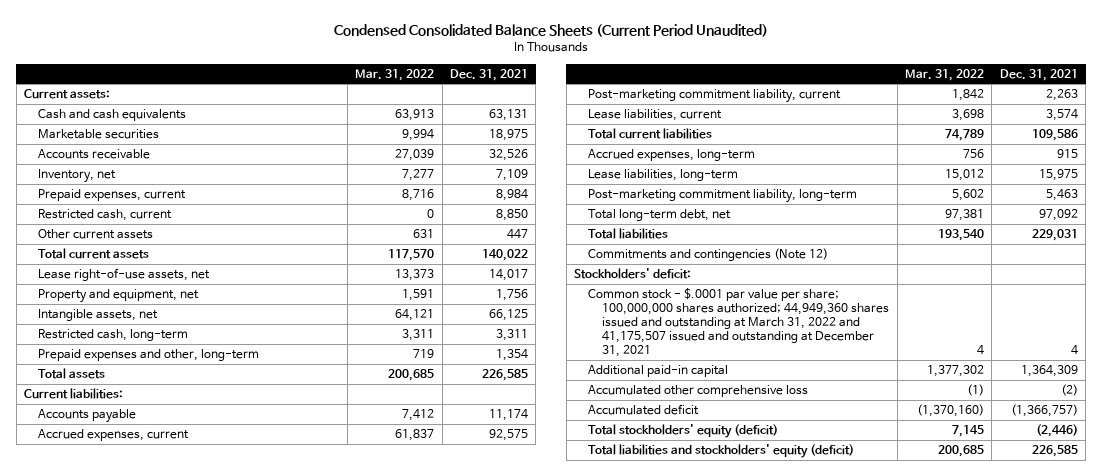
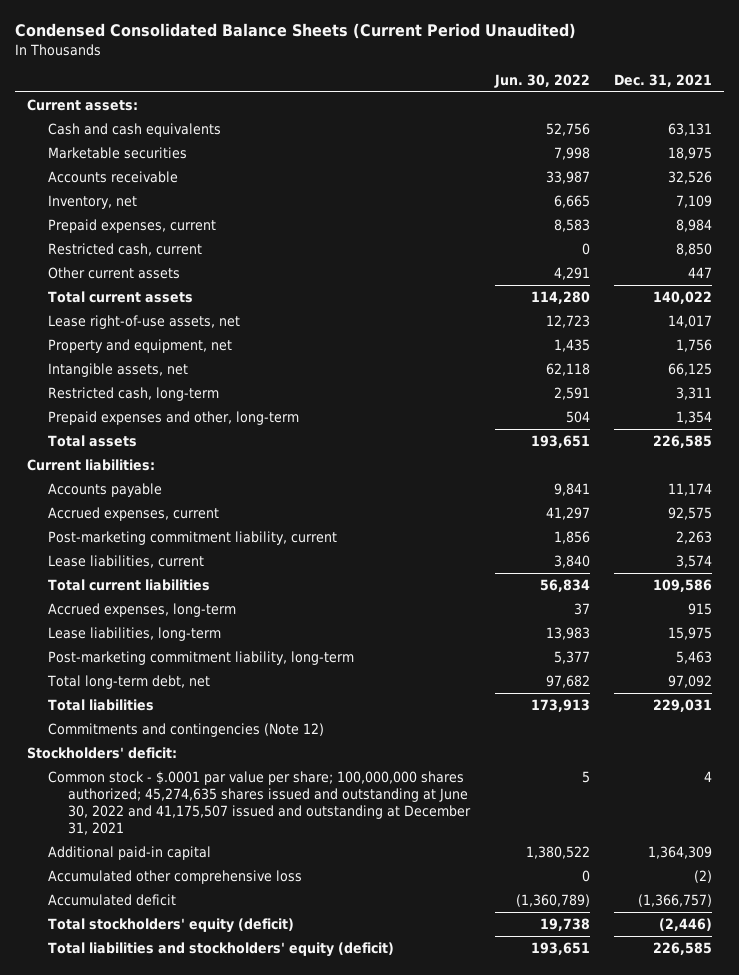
[355,68,435,81] Mar. 31, 2022 -> none
none -> [493,74,590,89] Jun. 30, 2022
[588,288,890,358] Common stock - $.0001 par value per share; 100,000,000 shares authorized; 44,949,360 shares issued and outstanding at March 31, 2022 and 41,175,507 issued and outstanding at December 31, 2021 -> [47,770,472,836] Common stock - $.0001 par value per share; 100,000,000 shares authorized; 45,274,635 shares issued and outstanding at June 30, 2022 and 41,175,507 issued and outstanding at December 31, 2021

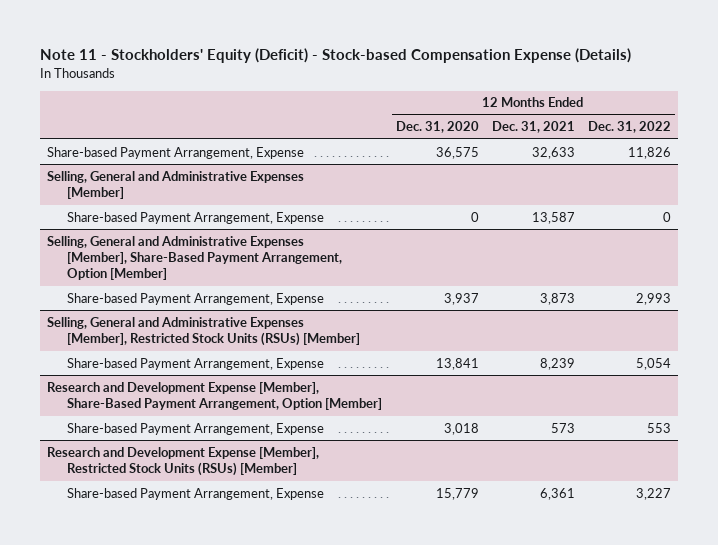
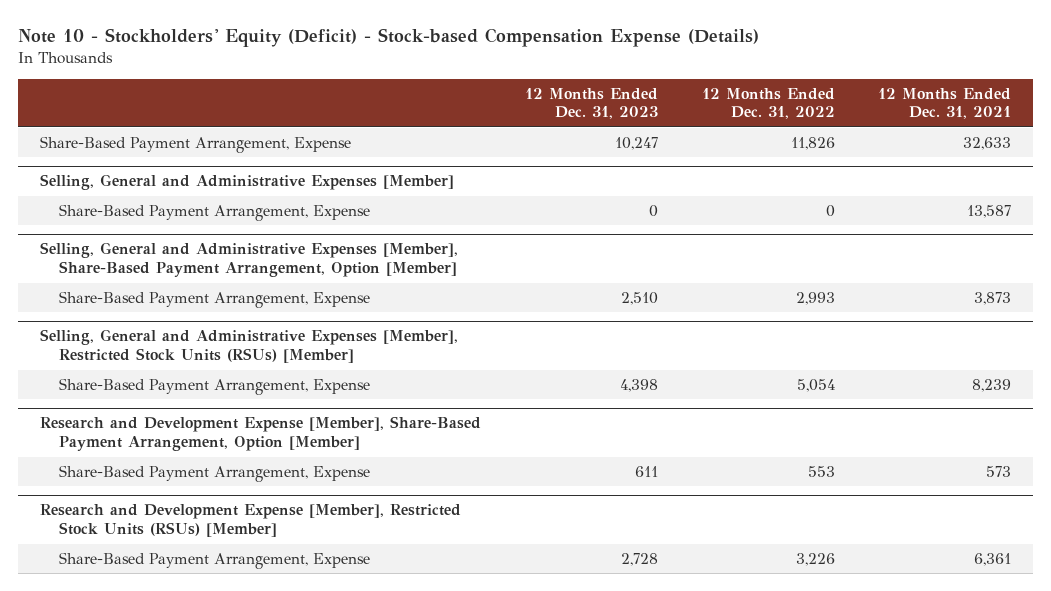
[40,48,632,64] Note 11 - Stockholders' Equity (Deficit) - Stock-based Compensation Expense (Details) -> [18,28,760,48] Note 10 - Stockholders' Equity (Deficit) - Stock-based Compensation Expense (Details)
[395,121,479,134] Dec. 31, 2020 -> none
none -> [524,87,658,120] 12 Months Ended Dec. 31, 2023
[47,146,305,159] Share-based Payment Arrangement, Expense -> [39,135,351,153] Share-Based Payment Arrangement, Expense
[67,211,325,224] Share-based Payment Arrangement, Expense -> [58,203,370,221] Share-Based Payment Arrangement, Expense
[67,292,325,305] Share-based Payment Arrangement, Expense -> [58,290,370,308] Share-Based Payment Arrangement, Expense
[67,357,325,370] Share-based Payment Arrangement, Expense -> [58,377,370,395] Share-Based Payment Arrangement, Expense
[67,422,325,435] Share-based Payment Arrangement, Expense -> [58,464,370,482] Share-Based Payment Arrangement, Expense
[67,487,325,500] Share-based Payment Arrangement, Expense -> [58,551,370,569] Share-Based Payment Arrangement, Expense
[636,487,672,500] 3,227 -> [795,552,835,566] 3,226

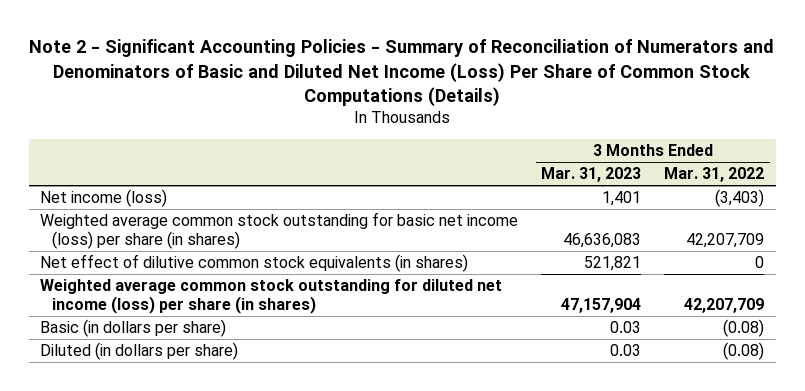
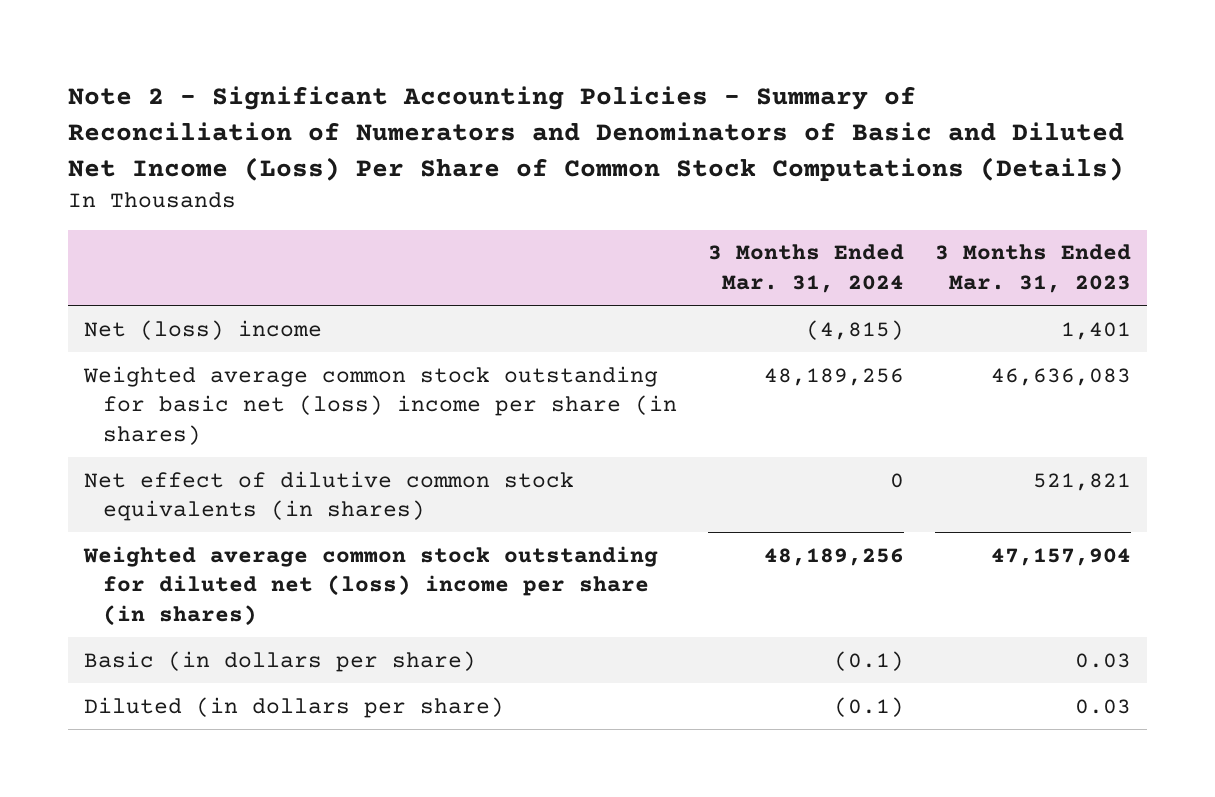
[664,167,765,183] Mar. 31, 2022 -> none
none -> [708,244,905,293] 3 Months Ended Mar. 31, 2024
[40,189,168,208] Net income (loss) -> [83,319,322,340] Net (loss) income
[40,212,519,250] Weighted average common stock outstanding for basic net income (loss) per share (in shares) -> [82,365,677,445] Weighted average common stock outstanding for basic net (loss) income per share (in shares)
[40,279,503,315] Weighted average common stock outstanding for diluted net income (loss) per share (in shares) -> [82,545,658,626] Weighted average common stock outstanding for diluted net (loss) income per share (in shares)

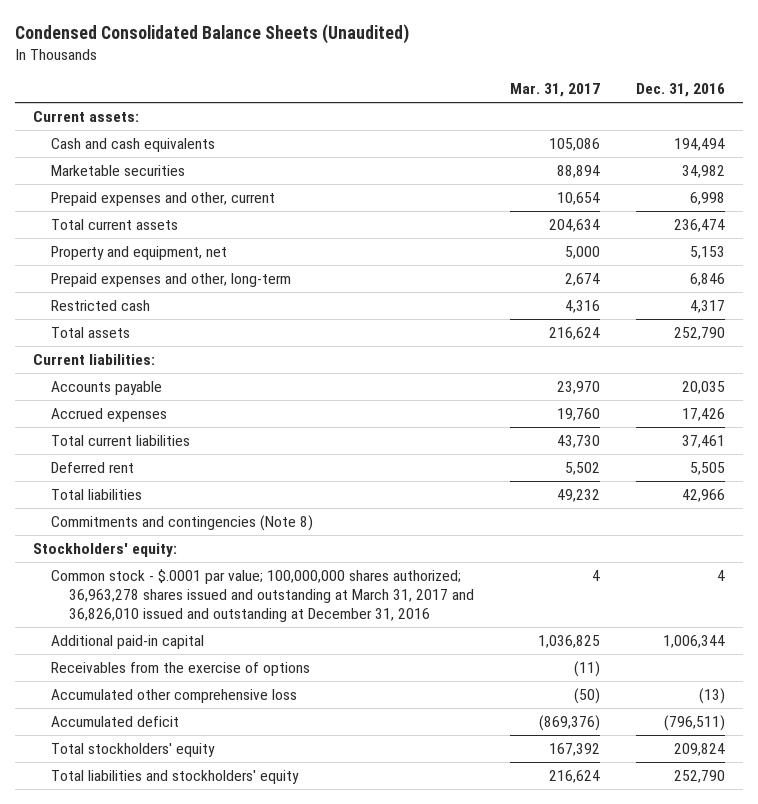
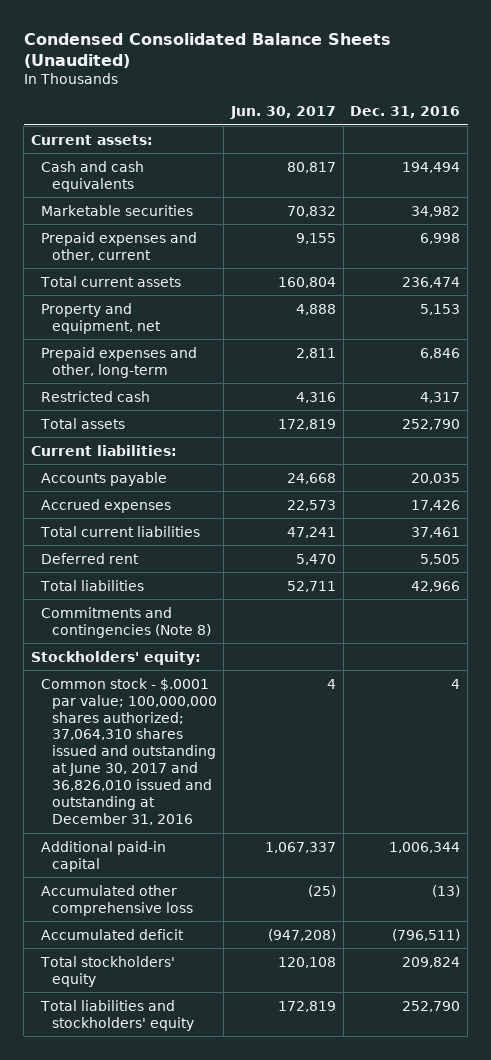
[509,83,600,98] Mar. 31, 2017 -> none
none -> [229,106,336,120] Jun. 30, 2017
[51,568,475,622] Common stock - $.0001 par value; 100,000,000 shares authorized; 36,963,278 shares issued and outstanding at March 31, 2017 and 36,826,010 issued and outstanding at December 31, 2016 -> [41,677,217,826] Common stock - $.0001 par value; 100,000,000 shares authorized; 37,064,310 shares issued and outstanding at June 30, 2017 and 36,826,010 issued and outstanding at December 31, 2016
[51,661,311,676] Receivables from the exercise of options -> none

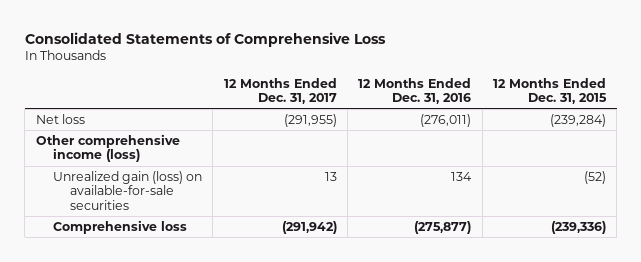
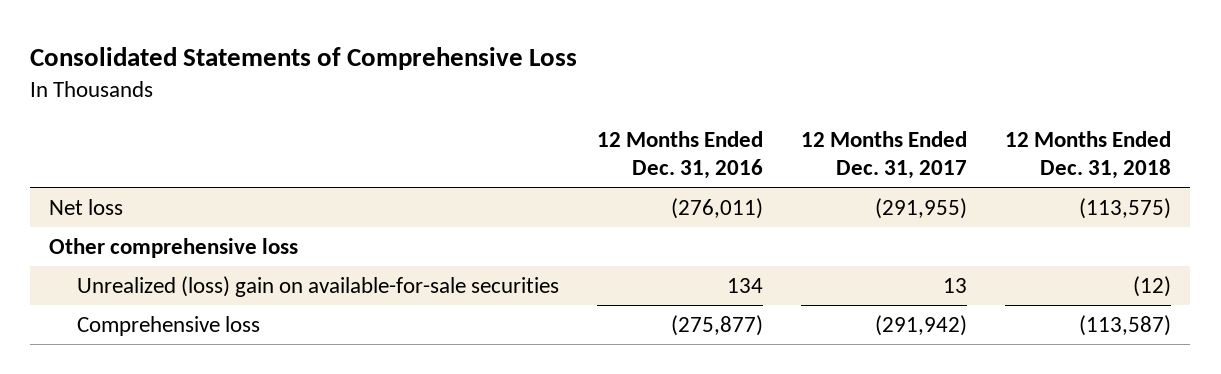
[492,77,607,105] 12 Months Ended Dec. 31, 2015 -> none
none -> [1005,131,1172,180] 12 Months Ended Dec. 31, 2018
[35,133,180,163] Other comprehensive income (loss) -> [49,238,299,259] Other comprehensive loss
[52,170,202,210] Unrealized gain (loss) on available-for-sale securities -> [76,276,559,298] Unrealized (loss) gain on available-for-sale securities

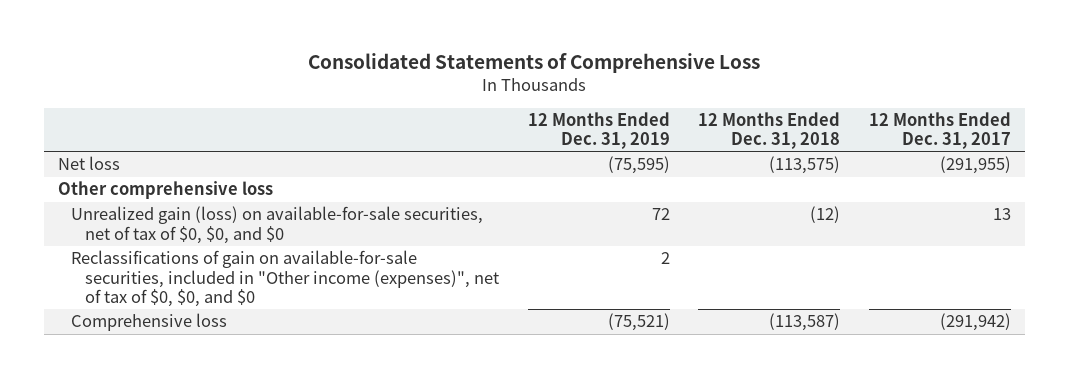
[597,131,764,180] 12 Months Ended Dec. 31, 2016 -> none
none -> [527,111,670,150] 12 Months Ended Dec. 31, 2019
[76,276,559,298] Unrealized (loss) gain on available-for-sale securities -> [71,206,484,244] Unrealized gain (loss) on available-for-sale securities, net of tax of $0, $0, and $0
none -> [71,250,499,307] Reclassifications of gain on available-for-sale securities, included in "Other income (expenses)", net of tax of $0, $0, and $0

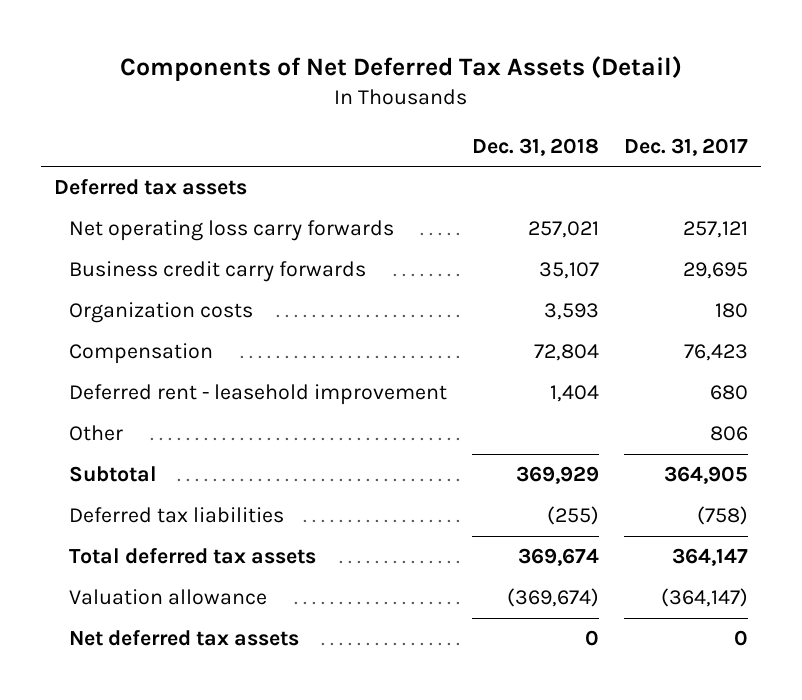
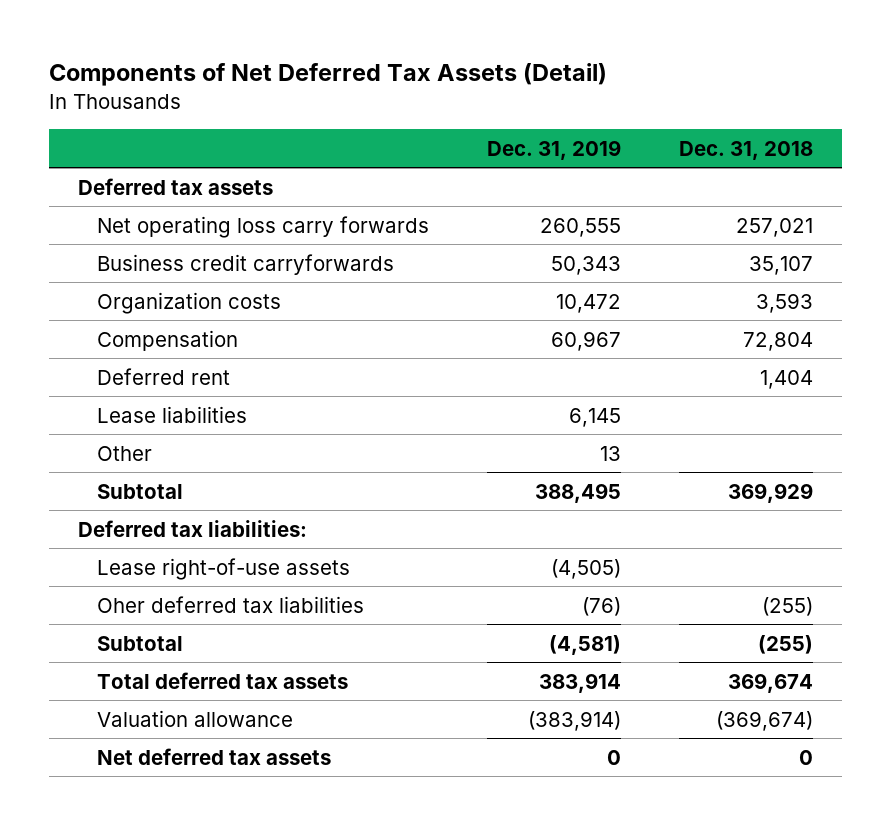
[624,137,749,156] Dec. 31, 2017 -> none
none -> [486,139,621,160] Dec. 31, 2019
[69,261,367,283] Business credit carry forwards -> [96,253,394,275] Business credit carryforwards
[69,384,448,406] Deferred rent - leasehold improvement -> [96,367,230,385] Deferred rent
none -> [96,405,247,423] Lease liabilities
none -> [78,519,308,537] Deferred tax liabilities:
none -> [96,557,350,580] Lease right-of-use assets
none -> [96,595,364,613] Oher deferred tax liabilities
[69,507,285,524] Deferred tax liabilities -> [96,635,183,651] Subtotal

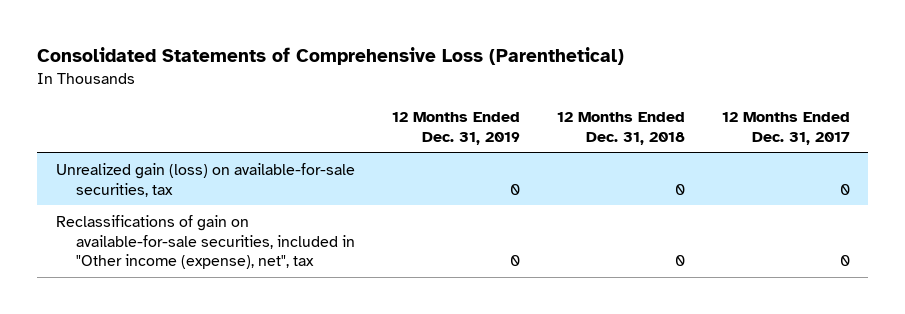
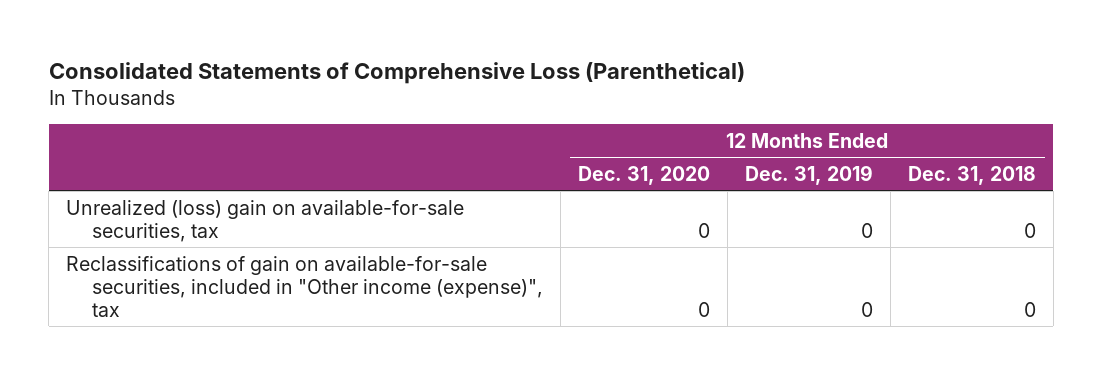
[721,111,850,145] 12 Months Ended Dec. 31, 2017 -> none
none -> [578,165,711,185] Dec. 31, 2020
[55,162,355,197] Unrealized gain (loss) on available-for-sale securities, tax -> [66,199,465,242] Unrealized (loss) gain on available-for-sale securities, tax
[55,214,356,270] Reclassifications of gain on available-for-sale securities, included in "Other income (expense), net", tax -> [66,255,544,317] Reclassifications of gain on available-for-sale securities, included in "Other income (expense)", tax

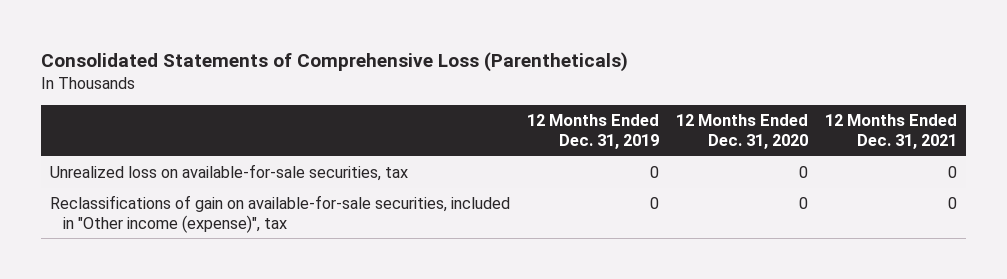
[48,61,745,84] Consolidated Statements of Comprehensive Loss (Parenthetical) -> [41,51,629,72] Consolidated Statements of Comprehensive Loss (Parentheticals)
[908,165,1037,185] Dec. 31, 2018 -> none
none -> [825,114,958,149] 12 Months Ended Dec. 31, 2021
[66,199,465,242] Unrealized (loss) gain on available-for-sale securities, tax -> [49,164,408,182] Unrealized loss on available-for-sale securities, tax

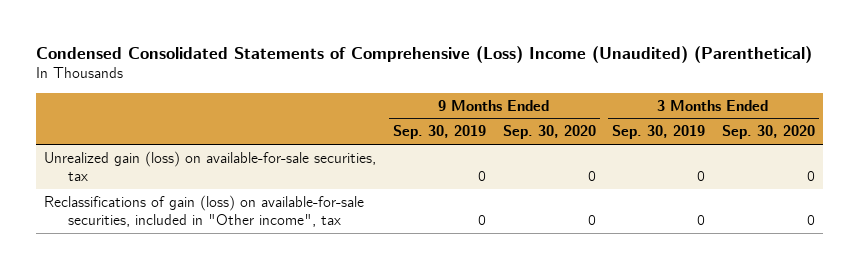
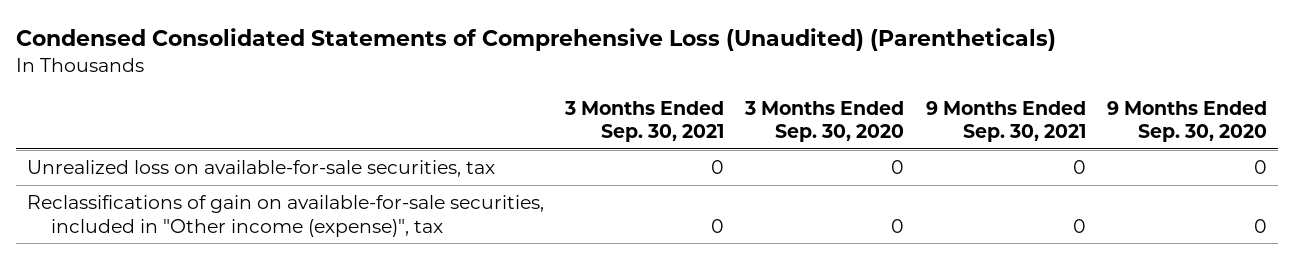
[36,45,813,63] Condensed Consolidated Statements of Comprehensive (Loss) Income (Unaudited) (Parenthetical) -> [15,27,1056,51] Condensed Consolidated Statements of Comprehensive Loss (Unaudited) (Parentheticals)
[392,125,486,140] Sep. 30, 2019 -> none
[612,125,706,140] Sep. 30, 2019 -> none
none -> [563,100,724,143] 3 Months Ended Sep. 30, 2021
none -> [925,100,1086,143] 9 Months Ended Sep. 30, 2021
[44,150,377,182] Unrealized gain (loss) on available-for-sale securities, tax -> [26,160,495,178] Unrealized loss on available-for-sale securities, tax
[44,194,365,228] Reclassifications of gain (loss) on available-for-sale securities, included in "Other income", tax -> [26,195,544,237] Reclassifications of gain on available-for-sale securities, included in "Other income (expense)", tax

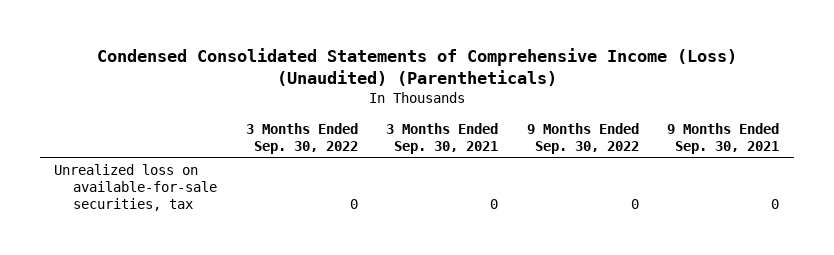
[15,27,1056,51] Condensed Consolidated Statements of Comprehensive Loss (Unaudited) (Parentheticals) -> [96,48,737,87] Condensed Consolidated Statements of Comprehensive Income (Loss) (Unaudited) (Parentheticals)
[744,100,905,143] 3 Months Ended Sep. 30, 2020 -> none
[1107,100,1268,143] 9 Months Ended Sep. 30, 2020 -> none
none -> [245,122,358,155] 3 Months Ended Sep. 30, 2022
none -> [526,122,639,155] 9 Months Ended Sep. 30, 2022
[26,195,544,237] Reclassifications of gain on available-for-sale securities, included in "Other income (expense)", tax -> none

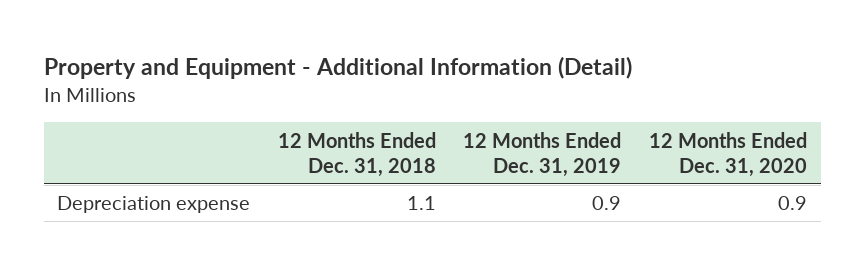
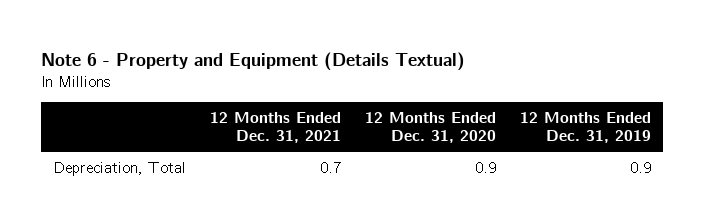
[43,55,632,79] Property and Equipment - Additional Information (Detail) -> [41,51,466,71] Note 6 - Property and Equipment (Details Textual)
[277,131,436,177] 12 Months Ended Dec. 31, 2018 -> none
none -> [210,111,342,144] 12 Months Ended Dec. 31, 2021
[57,196,251,214] Depreciation expense -> [53,161,187,176] Depreciation, Total

